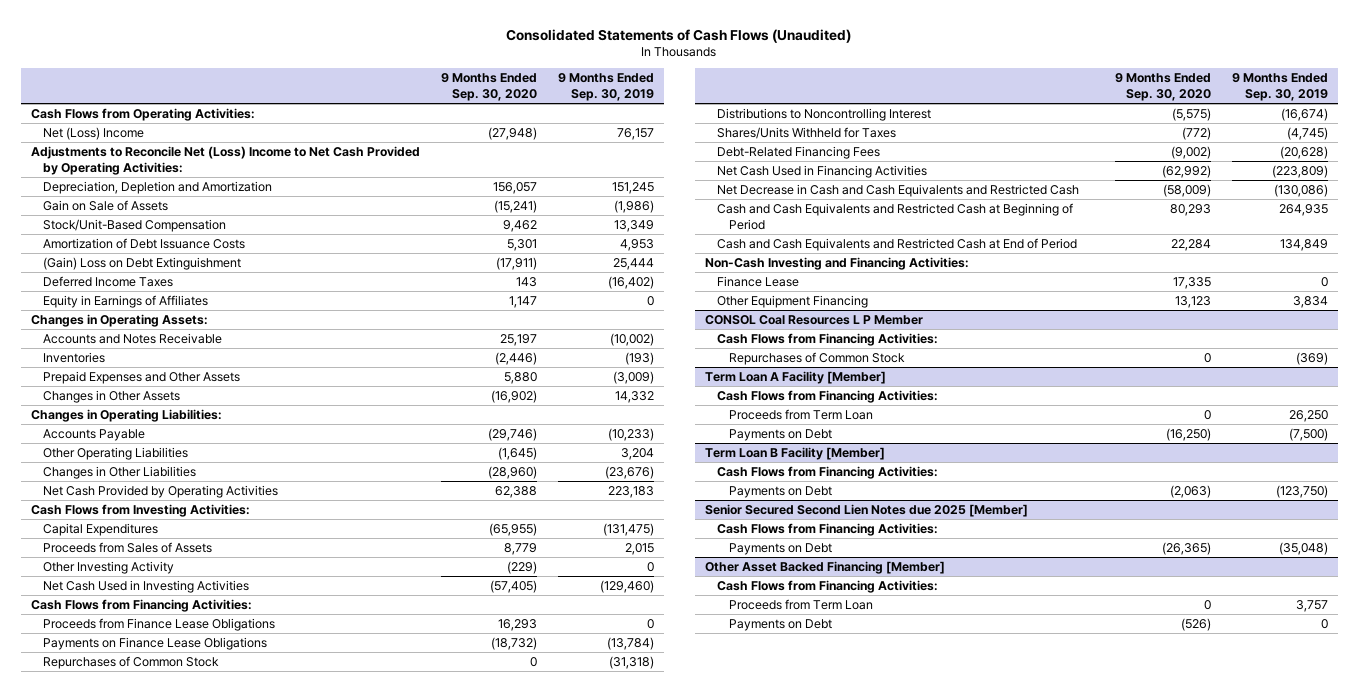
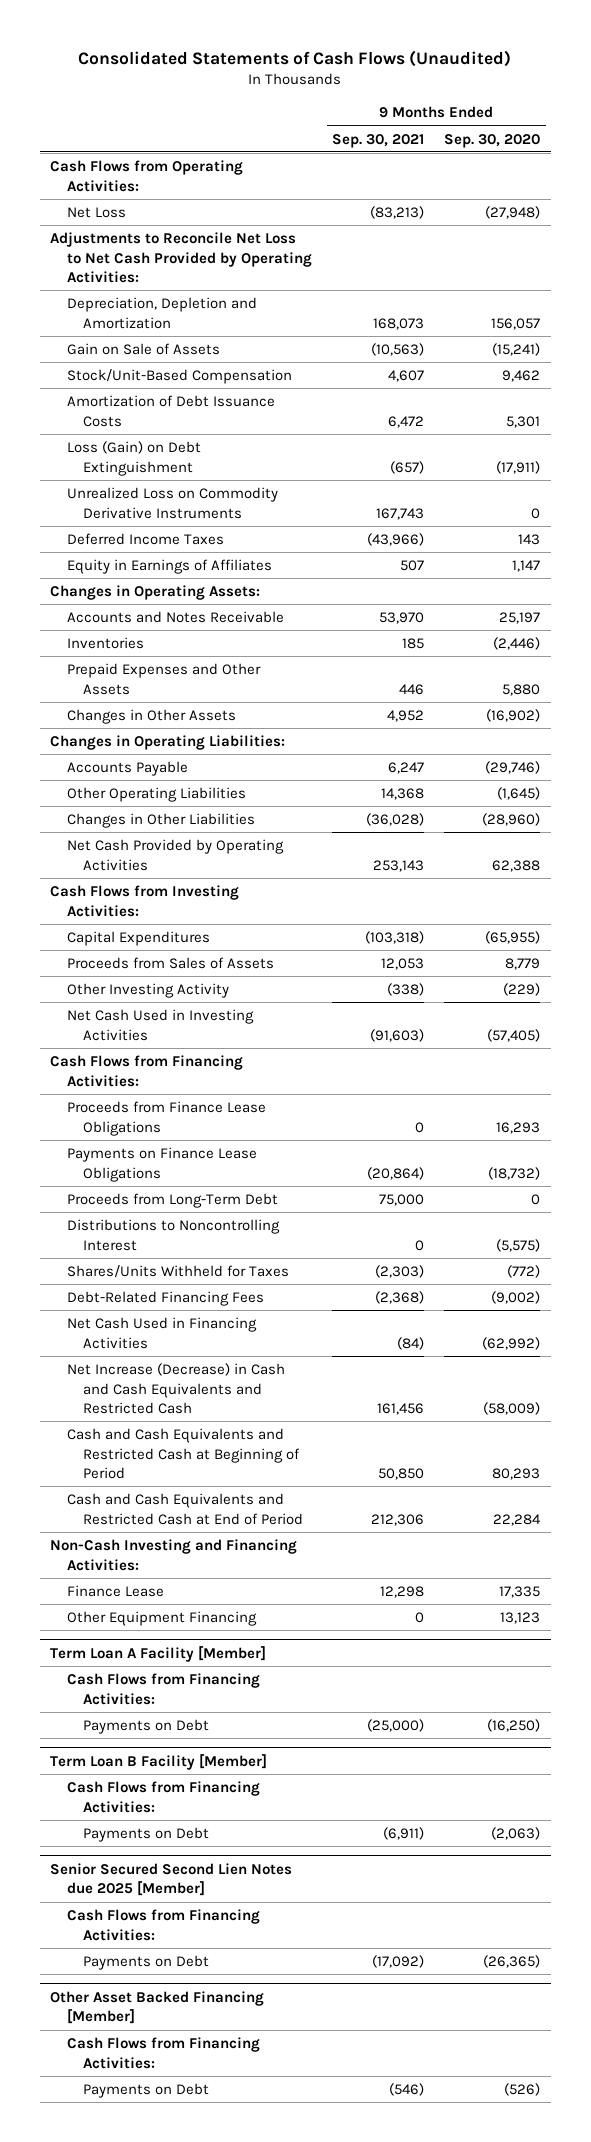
[557,73,654,101] 9 Months Ended Sep. 30, 2019 -> none
none -> [332,133,425,148] Sep. 30, 2021
[42,127,144,141] Net (Loss) Income -> [66,206,126,218] Net Loss
[30,146,420,175] Adjustments to Reconcile Net (Loss) Income to Net Cash Provided by Operating Activities: -> [50,231,312,284] Adjustments to Reconcile Net Loss to Net Cash Provided by Operating Activities:
[42,257,241,271] (Gain) Loss on Debt Extinguishment -> [66,440,201,476] Loss (Gain) on Debt Extinguishment
none -> [66,486,278,519] Unrealized Loss on Commodity Derivative Instruments
[42,656,219,670] Repurchases of Common Stock -> none
none -> [66,1192,278,1208] Proceeds from Long-Term Debt
[717,184,1080,198] Net Decrease in Cash and Cash Equivalents and Restricted Cash -> [66,1362,285,1415] Net Increase (Decrease) in Cash and Cash Equivalents and Restricted Cash
[705,315,924,326] CONSOL Coal Resources L P Member -> none
[717,333,939,347] Cash Flows from Financing Activities: -> none
[729,352,906,366] Repurchases of Common Stock -> none
[729,409,874,421] Proceeds from Term Loan -> none
[729,599,874,611] Proceeds from Term Loan -> none

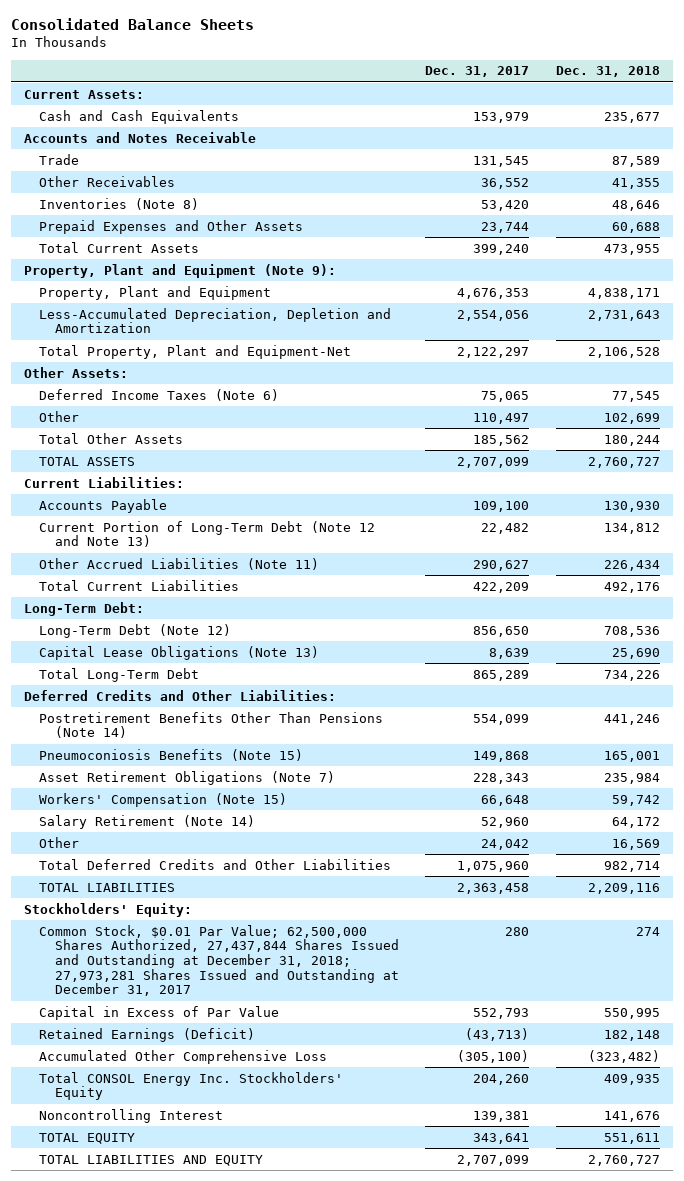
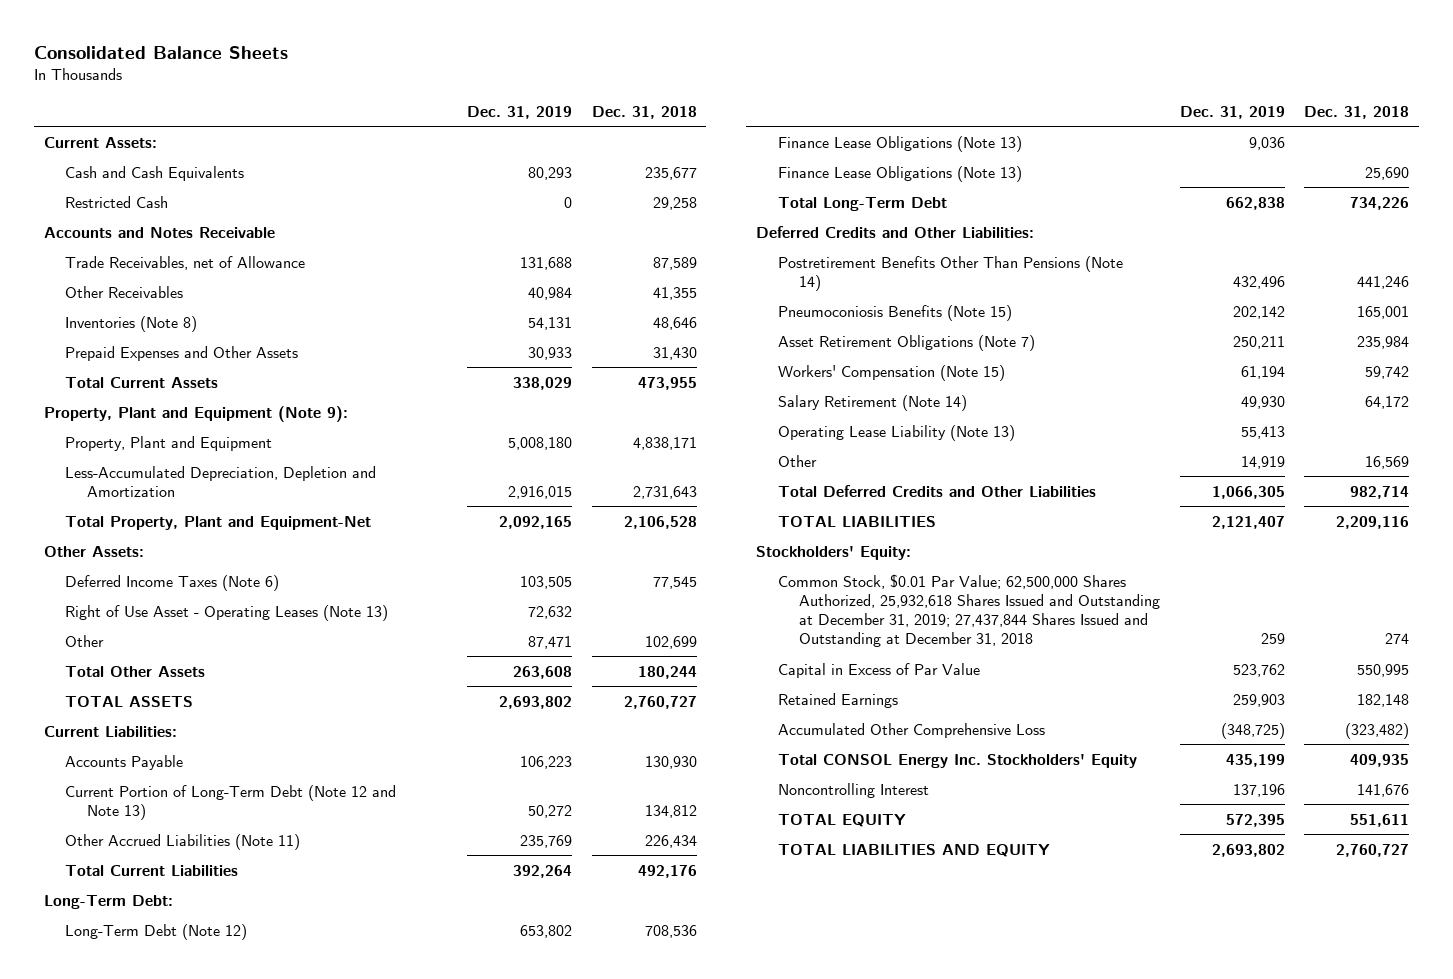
[425,66,530,78] Dec. 31, 2017 -> none
none -> [467,105,573,119] Dec. 31, 2019
none -> [65,195,169,208] Restricted Cash
[39,153,80,165] Trade -> [65,255,306,270] Trade Receivables, net of Allowance
[611,221,660,233] 60,688 -> [652,346,697,360] 31,430
none -> [65,604,389,621] Right of Use Asset - Operating Leases (Note 13)
none -> [777,135,1022,152] Finance Lease Obligations (Note 13)
[39,645,320,660] Capital Lease Obligations (Note 13) -> [777,165,1022,182] Finance Lease Obligations (Note 13)
none -> [777,424,1015,441] Operating Lease Liability (Note 13)
[39,924,400,997] Common Stock, $0.01 Par Value; 62,500,000 Shares Authorized, 27,437,844 Shares Issued and Outstanding at December 31, 2018; 27,973,281 Shares Issued and Outstanding at December 31, 2017 -> [777,573,1161,648] Common Stock, $0.01 Par Value; 62,500,000 Shares Authorized, 25,932,618 Shares Issued and Outstanding at December 31, 2019; 27,437,844 Shares Issued and Outstanding at December 31, 2018
[39,1027,256,1042] Retained Earnings (Deficit) -> [777,692,898,708] Retained Earnings

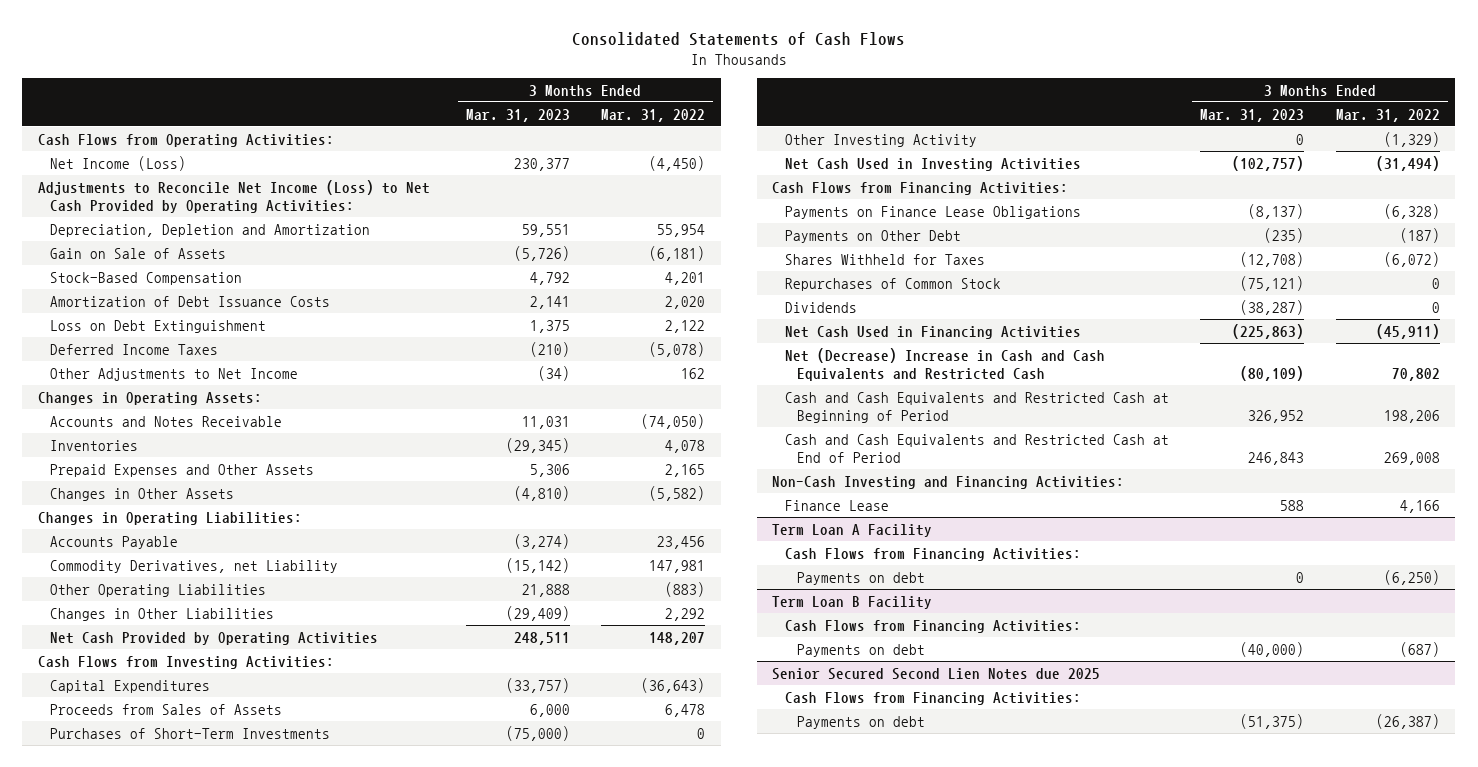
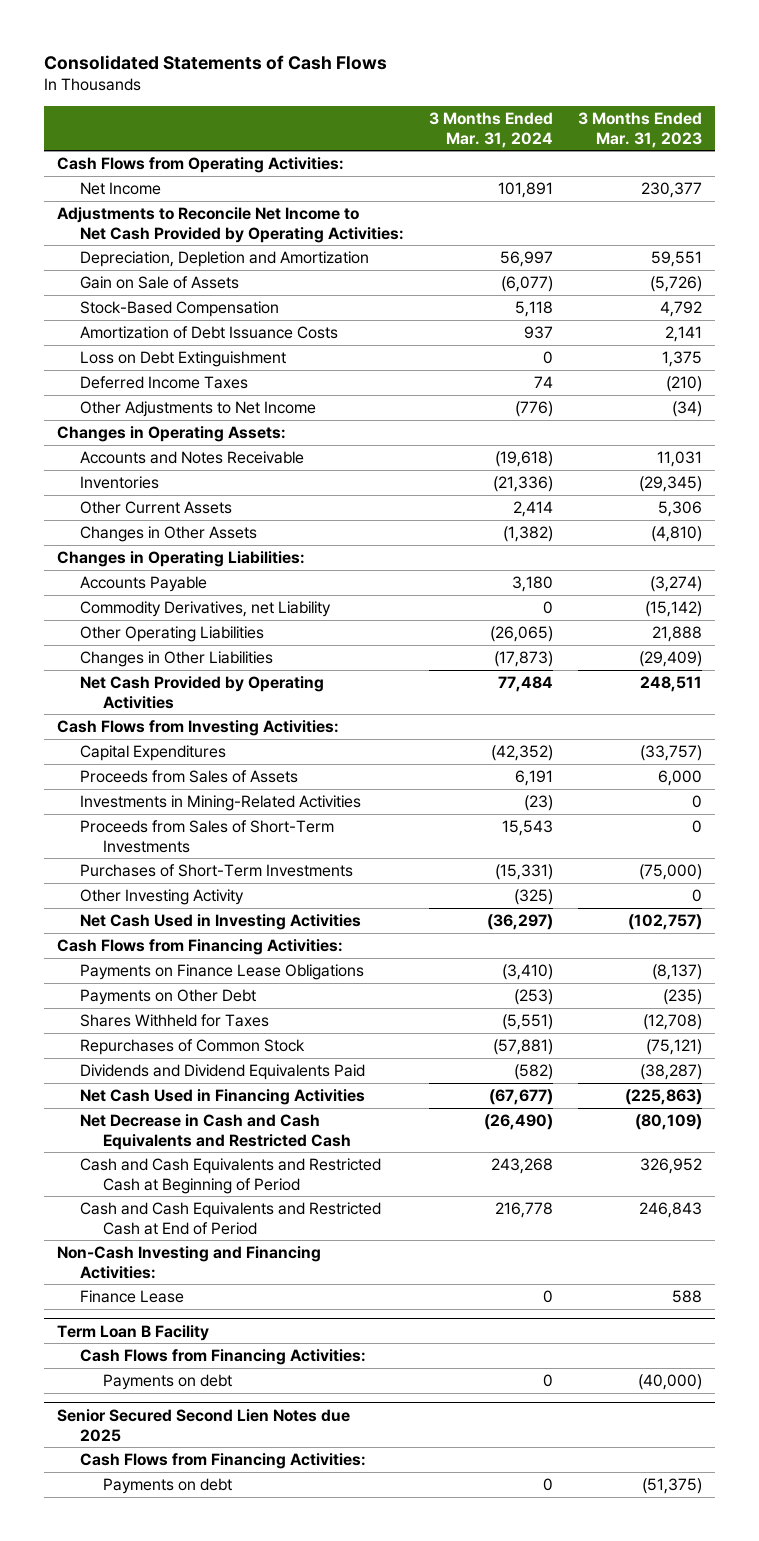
[601,108,706,122] Mar. 31, 2022 -> none
none -> [429,111,554,148] 3 Months Ended Mar. 31, 2024
[50,155,187,171] Net Income (Loss) -> [80,181,162,195] Net Income
[38,179,431,213] Adjustments to Reconcile Net Income (Loss) to Net Cash Provided by Operating Activities: -> [56,206,405,243] Adjustments to Reconcile Net Income to Net Cash Provided by Operating Activities:
[50,463,315,477] Prepaid Expenses and Other Assets -> [80,500,233,514] Other Current Assets
none -> [80,794,362,811] Investments in Mining-Related Activities
none -> [80,819,335,853] Proceeds from Sales of Short-Term Investments
[784,301,857,313] Dividends -> [80,1063,366,1080] Dividends and Dividend Equivalents Paid
[784,347,1105,381] Net (Decrease) Increase in Cash and Cash Equivalents and Restricted Cash -> [80,1113,352,1150] Net Decrease in Cash and Cash Equivalents and Restricted Cash
[772,523,933,537] Term Loan A Facility -> none
[784,547,1081,561] Cash Flows from Financing Activities: -> none
[796,571,925,585] Payments on debt -> none

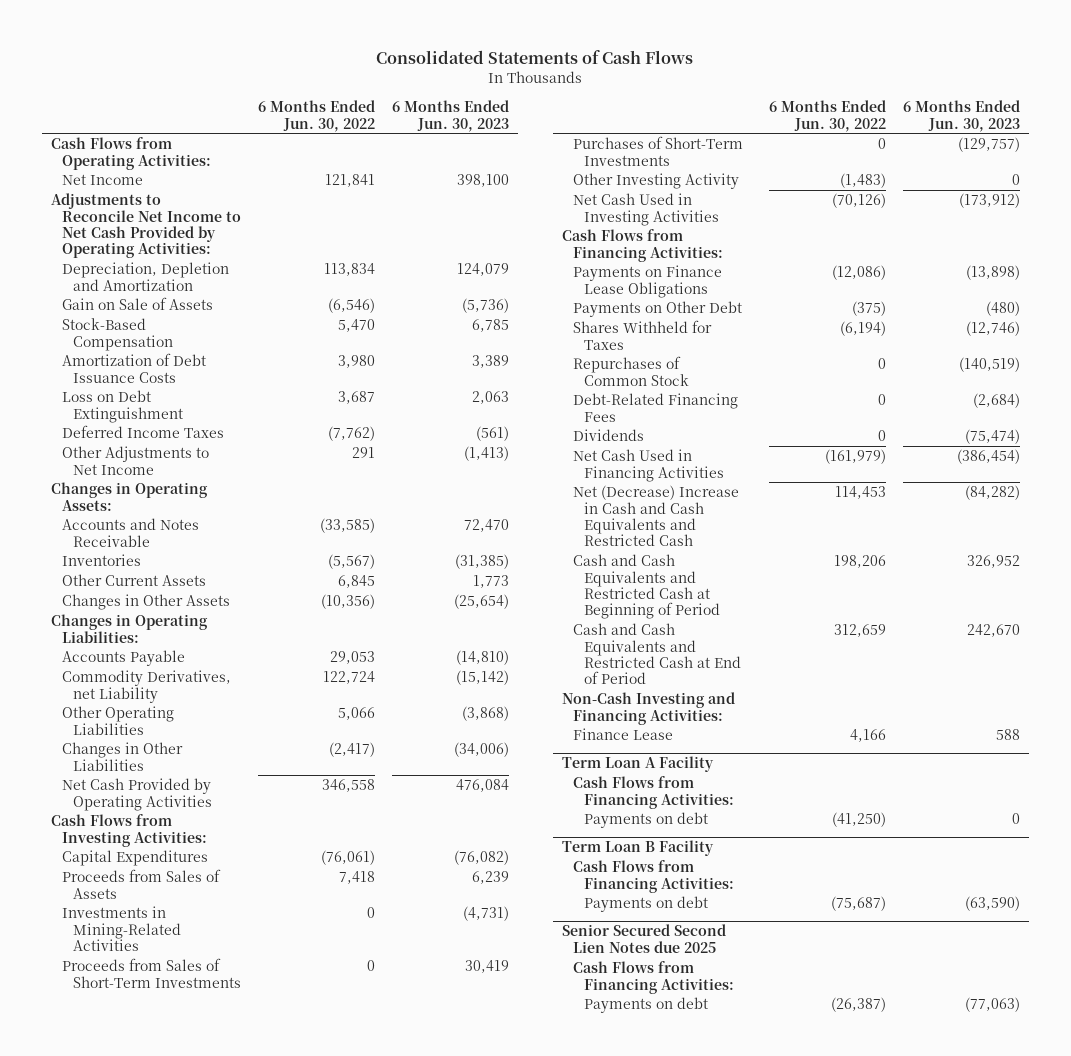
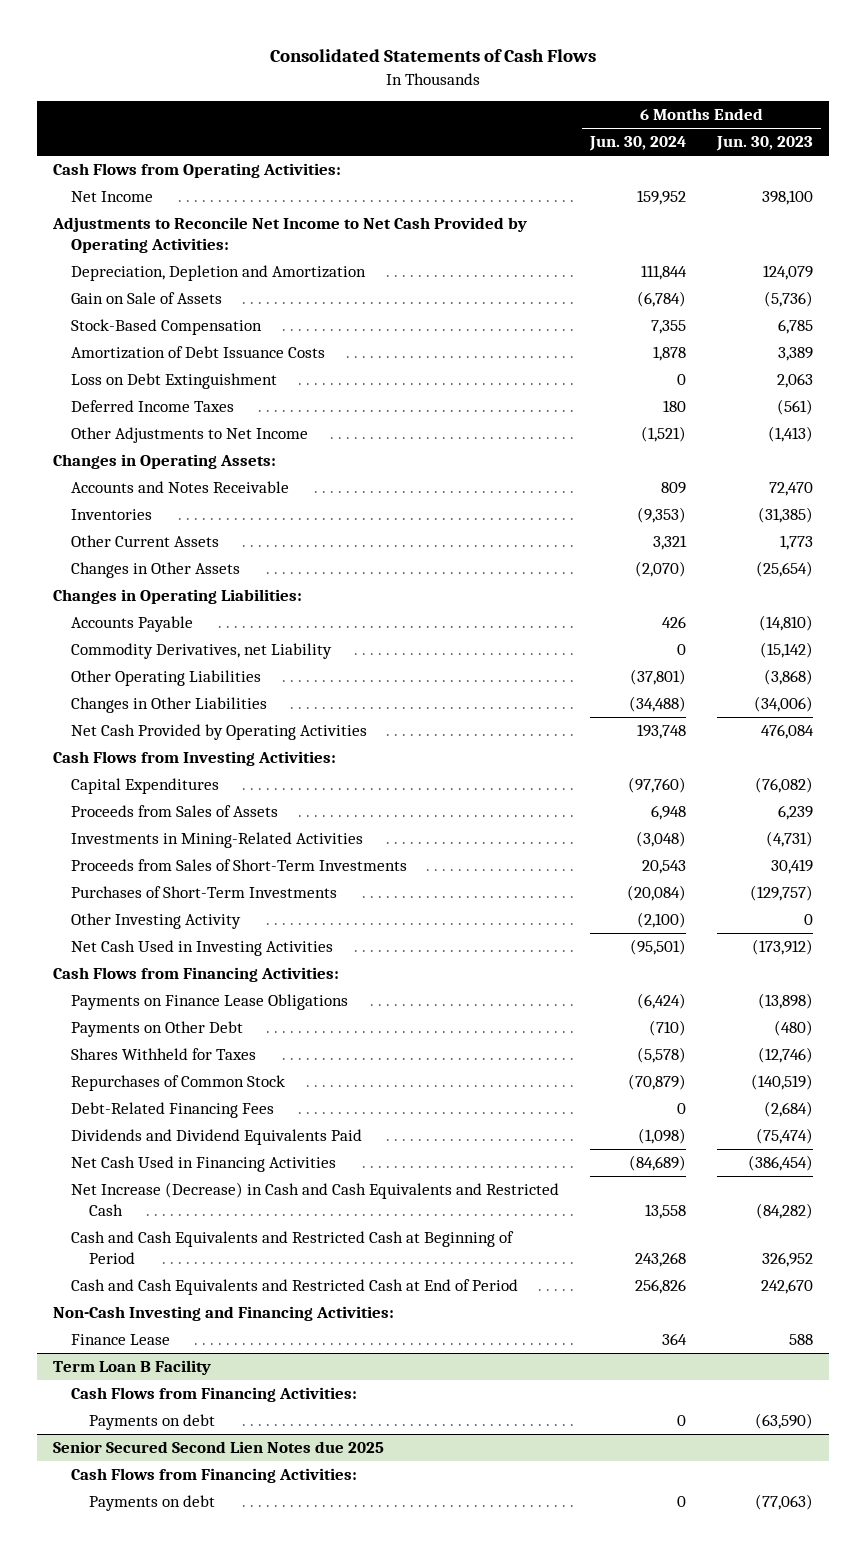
[258,100,376,132] 6 Months Ended Jun. 30, 2022 -> none
none -> [589,136,687,152] Jun. 30, 2024
[572,429,644,442] Dividends -> [70,1129,362,1146] Dividends and Dividend Equivalents Paid
[572,485,739,547] Net (Decrease) Increase in Cash and Cash Equivalents and Restricted Cash -> [70,1182,559,1216] Net Increase (Decrease) in Cash and Cash Equivalents and Restricted Cash
[561,756,714,773] Term Loan A Facility -> none
[572,776,734,809] Cash Flows from Financing Activities: -> none
[583,812,708,829] Payments on debt -> none

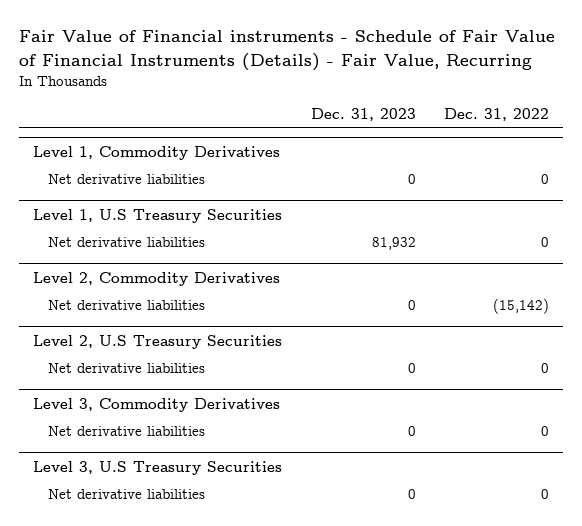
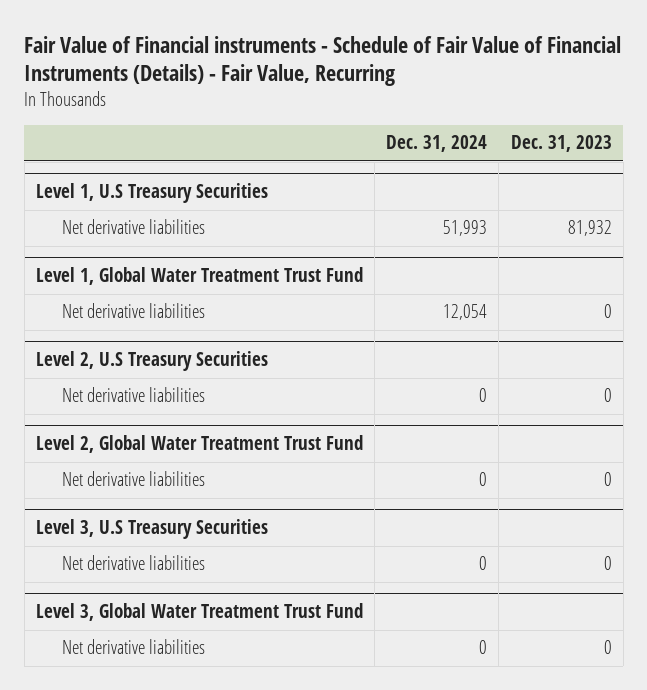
[443,108,549,122] Dec. 31, 2022 -> none
none -> [386,135,488,153] Dec. 31, 2024
[33,145,281,160] Level 1, Commodity Derivatives -> none
[48,173,206,184] Net derivative liabilities -> none
[33,271,281,286] Level 2, Commodity Derivatives -> none
none -> [35,267,363,286] Level 1, Global Water Treatment Trust Fund
[33,397,281,412] Level 3, Commodity Derivatives -> none
none -> [35,435,363,454] Level 2, Global Water Treatment Trust Fund
none -> [35,603,363,622] Level 3, Global Water Treatment Trust Fund
none -> [62,639,206,655] Net derivative liabilities

